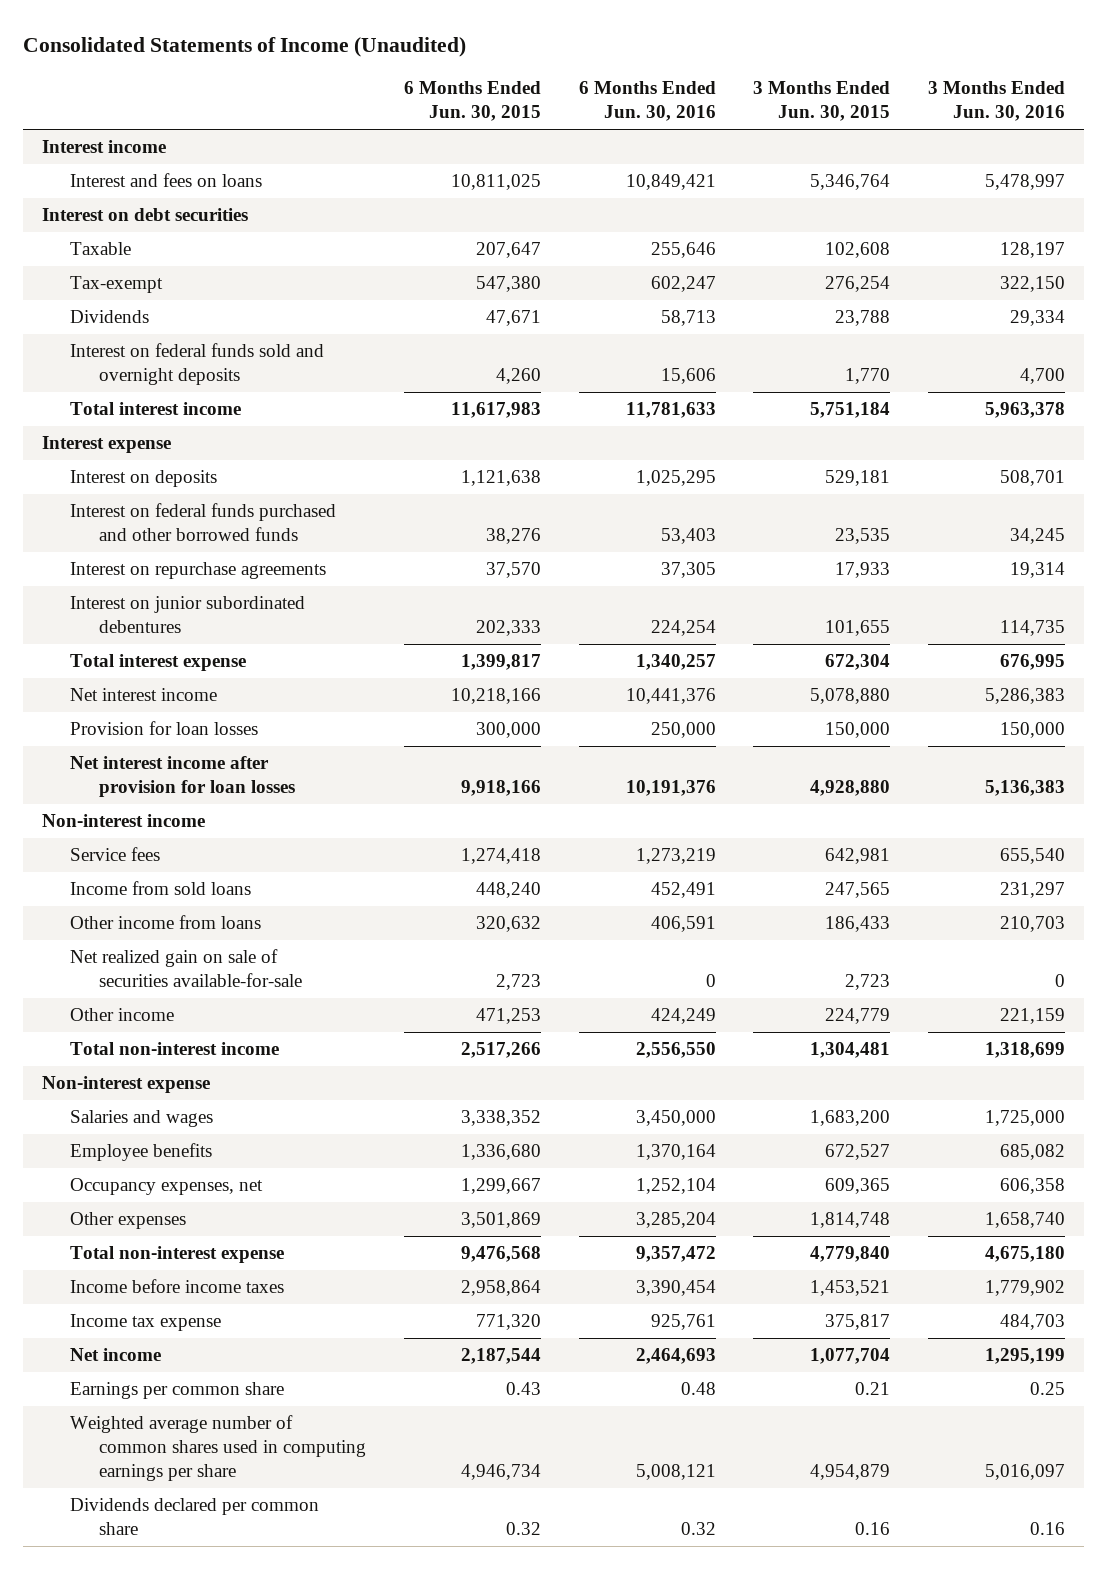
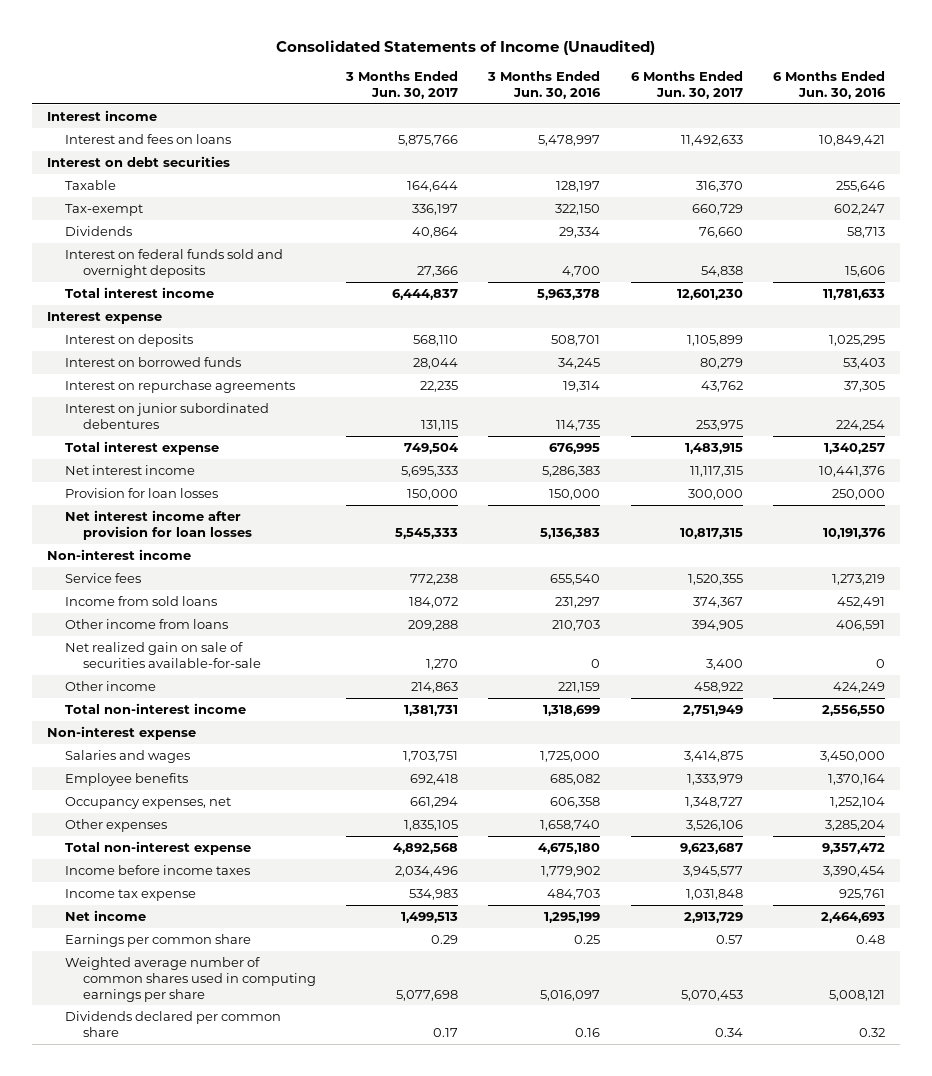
[403,81,541,122] 6 Months Ended Jun. 30, 2015 -> none
[753,81,891,122] 3 Months Ended Jun. 30, 2015 -> none
none -> [345,71,459,99] 3 Months Ended Jun. 30, 2017
none -> [630,71,743,99] 6 Months Ended Jun. 30, 2017
[70,503,337,542] Interest on federal funds purchased and other borrowed funds -> [65,356,242,367] Interest on borrowed funds

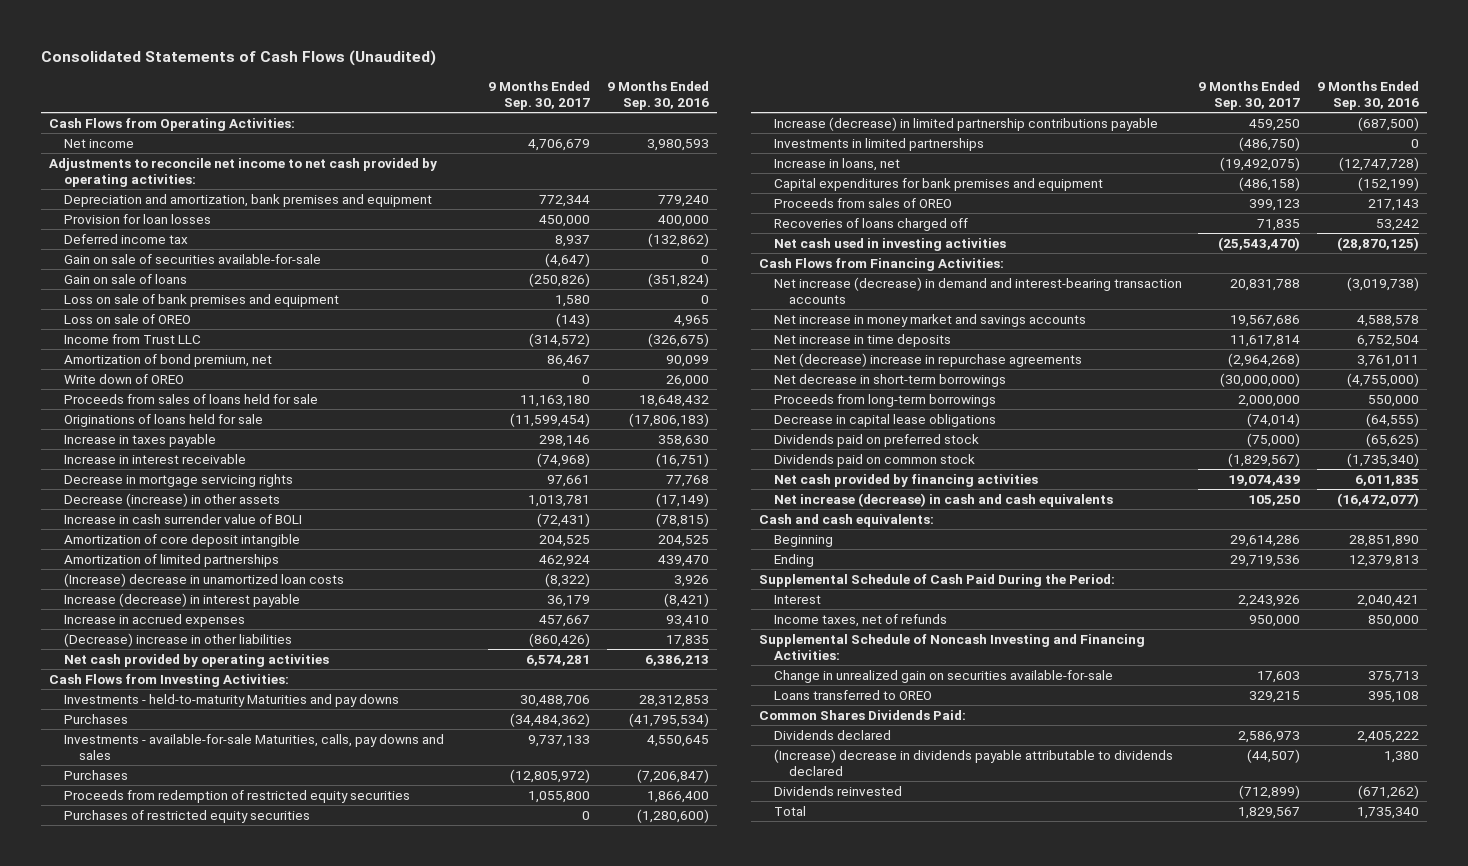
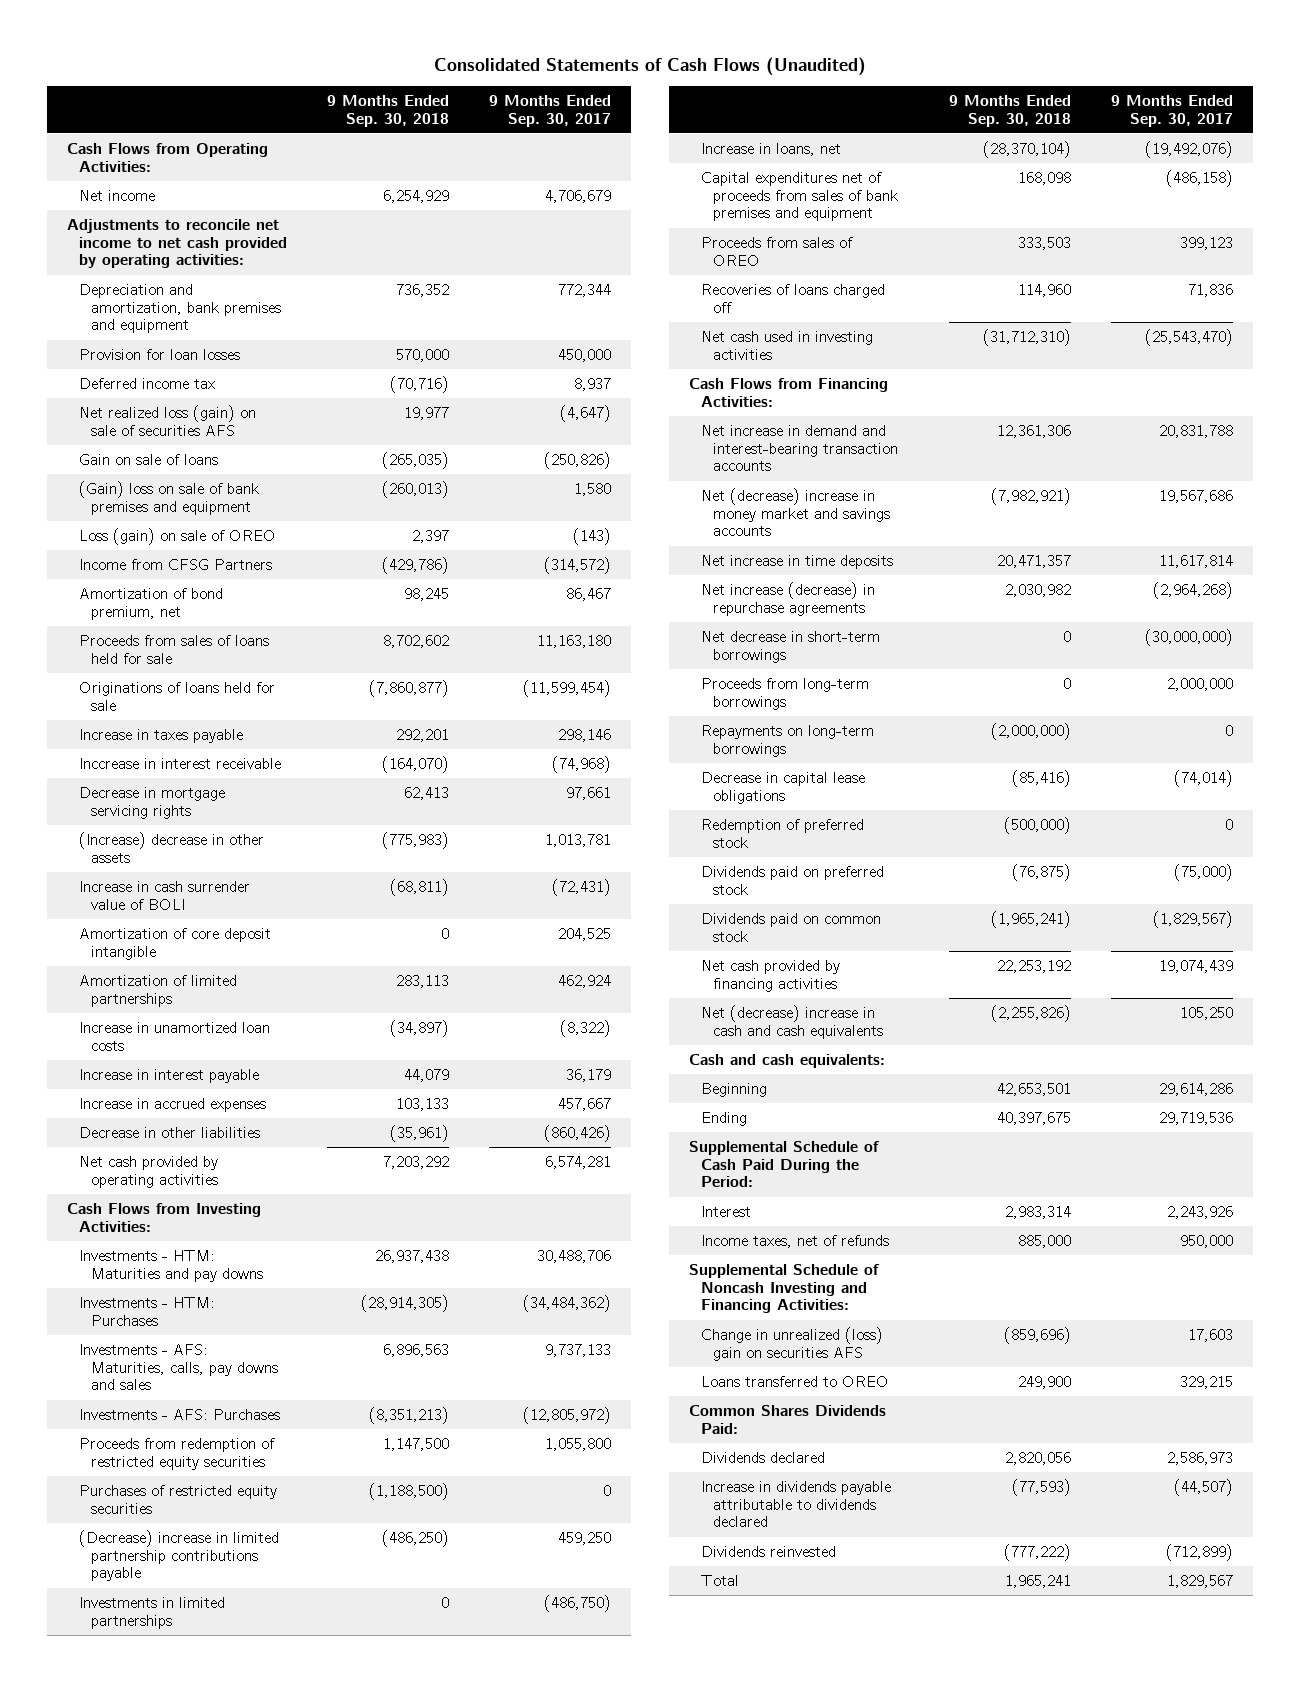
[606,80,709,111] 9 Months Ended Sep. 30, 2016 -> none
none -> [327,94,450,127] 9 Months Ended Sep. 30, 2018
[64,253,322,264] Gain on sale of securities available-for-sale -> [79,404,257,436] Net realized loss (gain) on sale of securities AFS
[64,293,340,307] Loss on sale of bank premises and equipment -> [79,480,260,515] (Gain) loss on sale of bank premises and equipment
[64,313,192,324] Loss on sale of OREO -> [79,527,277,545] Loss (gain) on sale of OREO
[64,333,202,344] Income from Trust LLC -> [79,558,273,570] Income from CFSG Partners
[64,373,185,384] Write down of OREO -> none
[64,453,247,464] Increase in interest receivable -> [79,757,282,769] Inccrease in interest receivable
[64,492,281,507] Decrease (increase) in other assets -> [79,831,265,863] (Increase) decrease in other assets
[64,572,345,587] (Increase) decrease in unamortized loan costs -> [79,1021,271,1051] Increase in unamortized loan costs
[64,592,301,607] Increase (decrease) in interest payable -> [79,1068,260,1083] Increase in interest payable
[64,632,293,647] (Decrease) increase in other liabilities -> [79,1126,261,1138] Decrease in other liabilities
[64,693,400,707] Investments - held-to-maturity Maturities and pay downs -> [79,1249,264,1282] Investments - HTM: Maturities and pay downs
[64,713,129,724] Purchases -> [79,1296,216,1326] Investments - HTM: Purchases
[64,733,445,761] Investments - available-for-sale Maturities, calls, pay downs and sales -> [79,1343,279,1391] Investments - AFS: Maturities, calls, pay downs and sales
[64,769,129,780] Purchases -> [79,1408,281,1420] Investments - AFS: Purchases
[773,116,1158,131] Increase (decrease) in limited partnership contributions payable -> [79,1529,280,1582] (Decrease) increase in limited partnership contributions payable
[1220,156,1301,171] (19,492,075) -> [1144,140,1233,158] (19,492,076)
[773,177,1103,191] Capital expenditures for bank premises and equipment -> [701,171,899,222] Capital expenditures net of proceeds from sales of bank premises and equipment
[1257,218,1301,231] 71,835 -> [1187,283,1233,297] 71,836
[773,276,1182,305] Net increase (decrease) in demand and interest-bearing transaction accounts -> [701,424,899,472] Net increase in demand and interest-bearing transaction accounts
[773,313,1086,327] Net increase in money market and savings accounts -> [701,487,891,537] Net (decrease) increase in money market and savings accounts
[773,352,1082,367] Net (decrease) increase in repurchase agreements -> [701,581,876,616] Net increase (decrease) in repurchase agreements
none -> [701,724,875,757] Repayments on long-term borrowings
none -> [701,818,865,848] Redemption of preferred stock
[773,492,1113,507] Net increase (decrease) in cash and cash equivalents -> [701,1004,884,1039] Net (decrease) increase in cash and cash equivalents
[773,669,1113,683] Change in unrealized gain on securities available-for-sale -> [701,1326,884,1361] Change in unrealized (loss) gain on securities AFS
[773,748,1173,777] (Increase) decrease in dividends payable attributable to dividends declared -> [701,1480,892,1528] Increase in dividends payable attributable to dividends declared

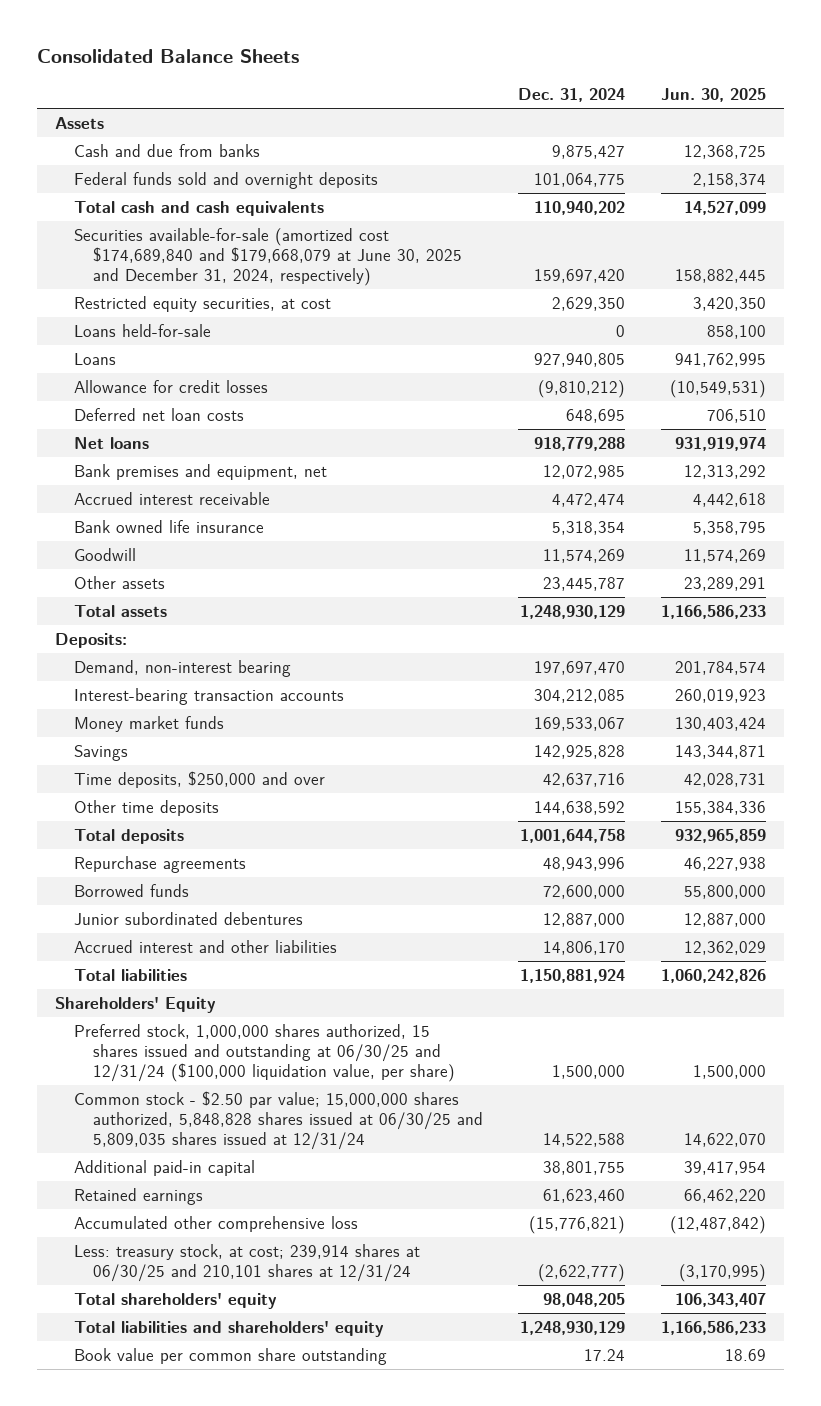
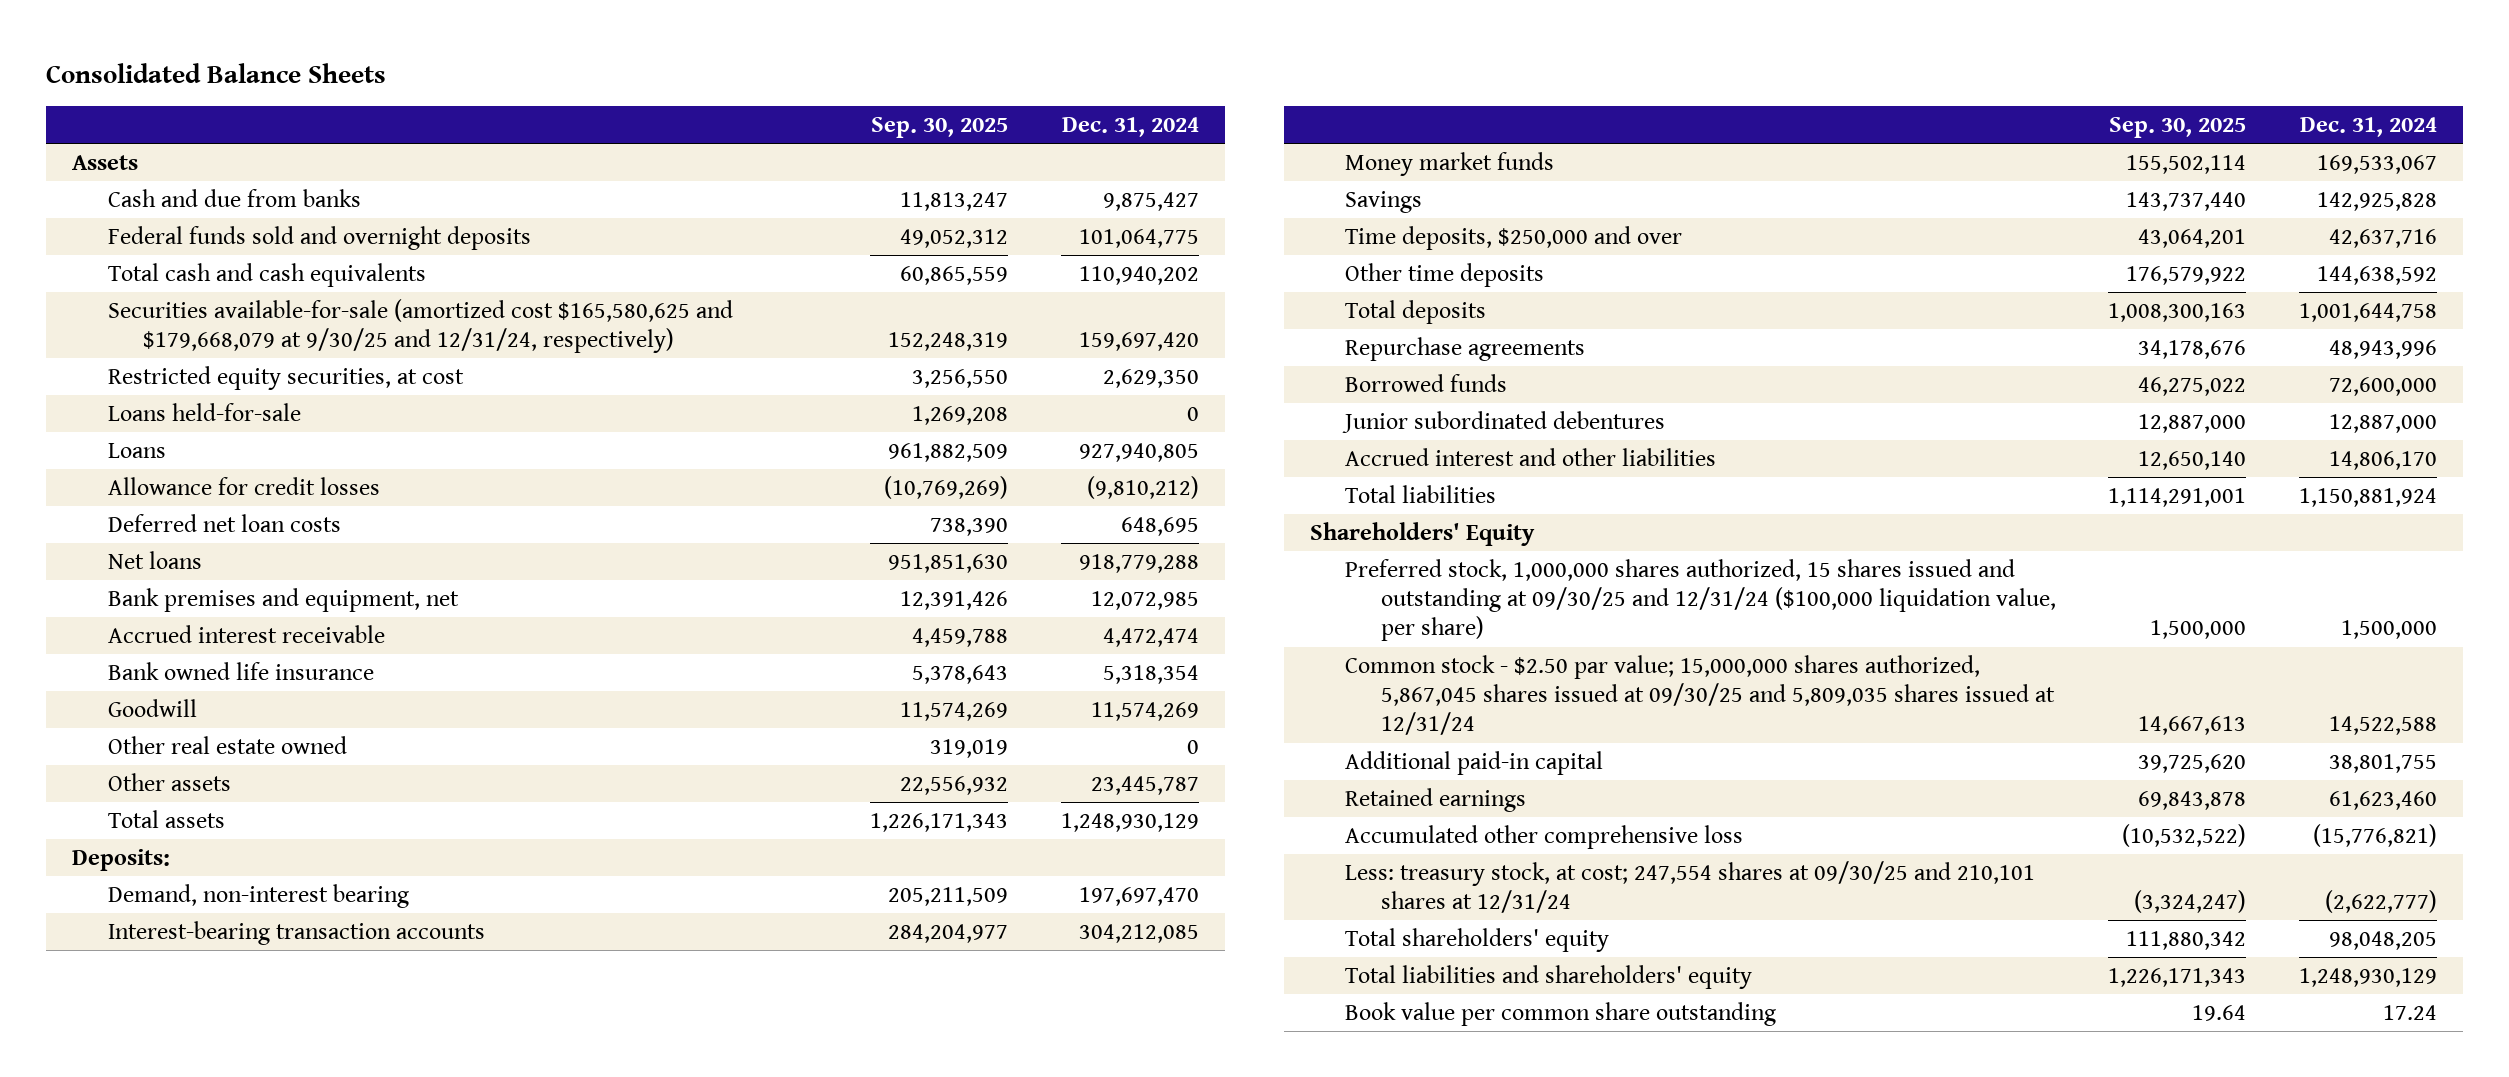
[660,88,766,103] Jun. 30, 2025 -> none
none -> [871,116,1009,138] Sep. 30, 2025
[73,227,462,286] Securities available-for-sale (amortized cost $174,689,840 and $179,668,079 at June 30, 2025 and December 31, 2024, respectively) -> [107,298,733,354] Securities available-for-sale (amortized cost $165,580,625 and $179,668,079 at 9/30/25 and 12/31/24, respectively)
none -> [107,735,347,754] Other real estate owned
[73,1023,455,1082] Preferred stock, 1,000,000 shares authorized, 15 shares issued and outstanding at 06/30/25 and 12/31/24 ($100,000 liquidation value, per share) -> [1345,558,2056,642] Preferred stock, 1,000,000 shares authorized, 15 shares issued and outstanding at 09/30/25 and 12/31/24 ($100,000 liquidation value, per share)
[73,1090,483,1150] Common stock - $2.50 par value; 15,000,000 shares authorized, 5,848,828 shares issued at 06/30/25 and 5,809,035 shares issued at 12/31/24 -> [1345,654,2055,736] Common stock - $2.50 par value; 15,000,000 shares authorized, 5,867,045 shares issued at 09/30/25 and 5,809,035 shares issued at 12/31/24
[73,1243,420,1282] Less: treasury stock, at cost; 239,914 shares at 06/30/25 and 210,101 shares at 12/31/24 -> [1345,860,2036,914] Less: treasury stock, at cost; 247,554 shares at 09/30/25 and 210,101 shares at 12/31/24

